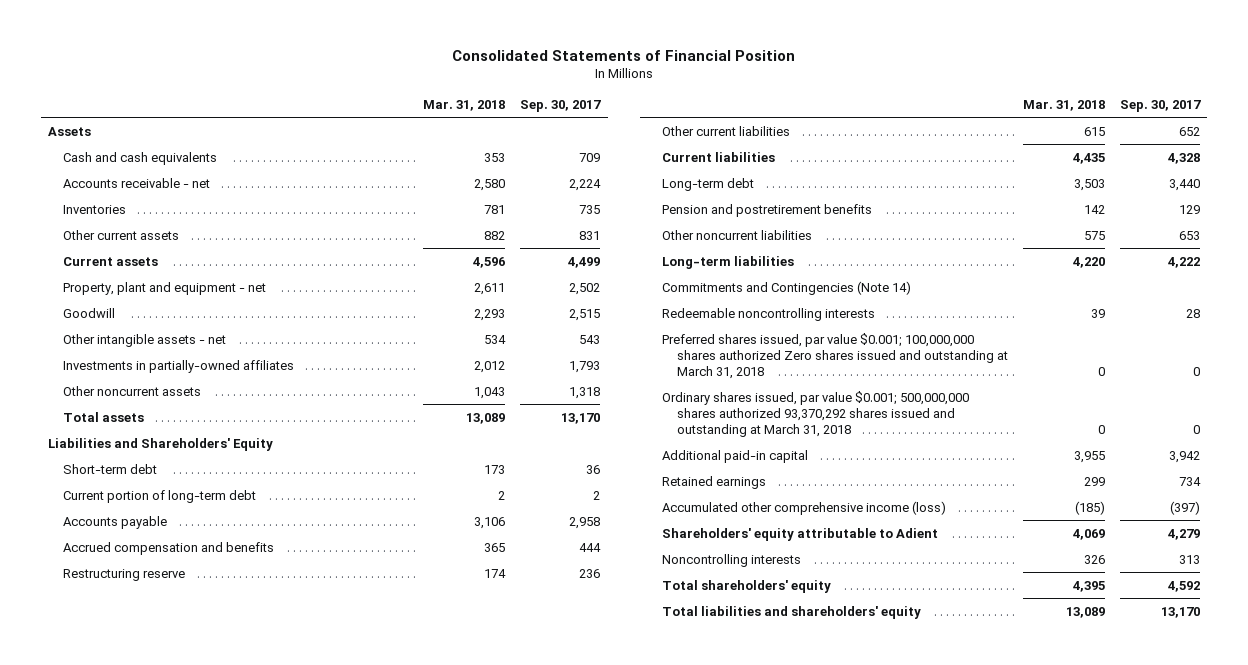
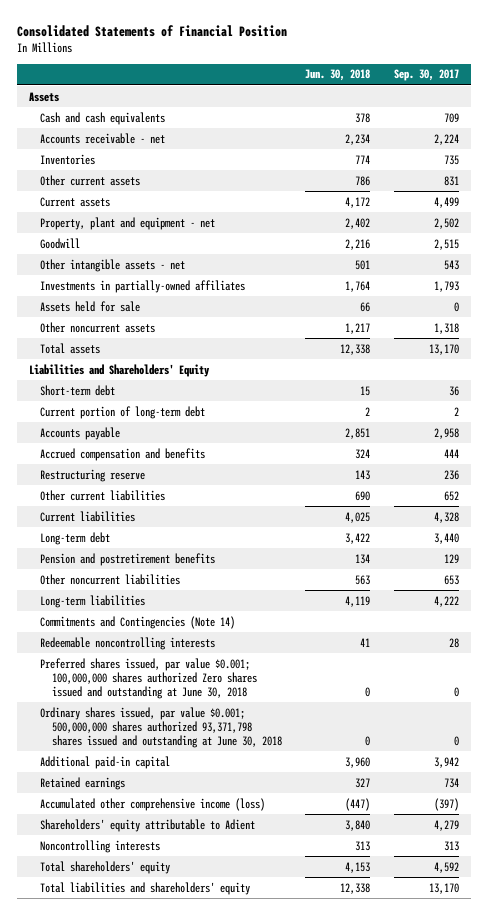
[423,99,506,111] Mar. 31, 2018 -> none
none -> [305,69,371,82] Jun. 30, 2018
none -> [40,300,141,312] Assets held for sale
[662,332,1008,379] Preferred shares issued, par value $0.001; 100,000,000 shares authorized Zero shares issued and outstanding at March 31, 2018 -> [40,657,257,699] Preferred shares issued, par value $0.001; 100,000,000 shares authorized Zero shares issued and outstanding at June 30, 2018
[662,390,970,437] Ordinary shares issued, par value $0.001; 500,000,000 shares authorized 93,370,292 shares issued and outstanding at March 31, 2018 -> [40,706,282,748] Ordinary shares issued, par value $0.001; 500,000,000 shares authorized 93,371,798 shares issued and outstanding at June 30, 2018

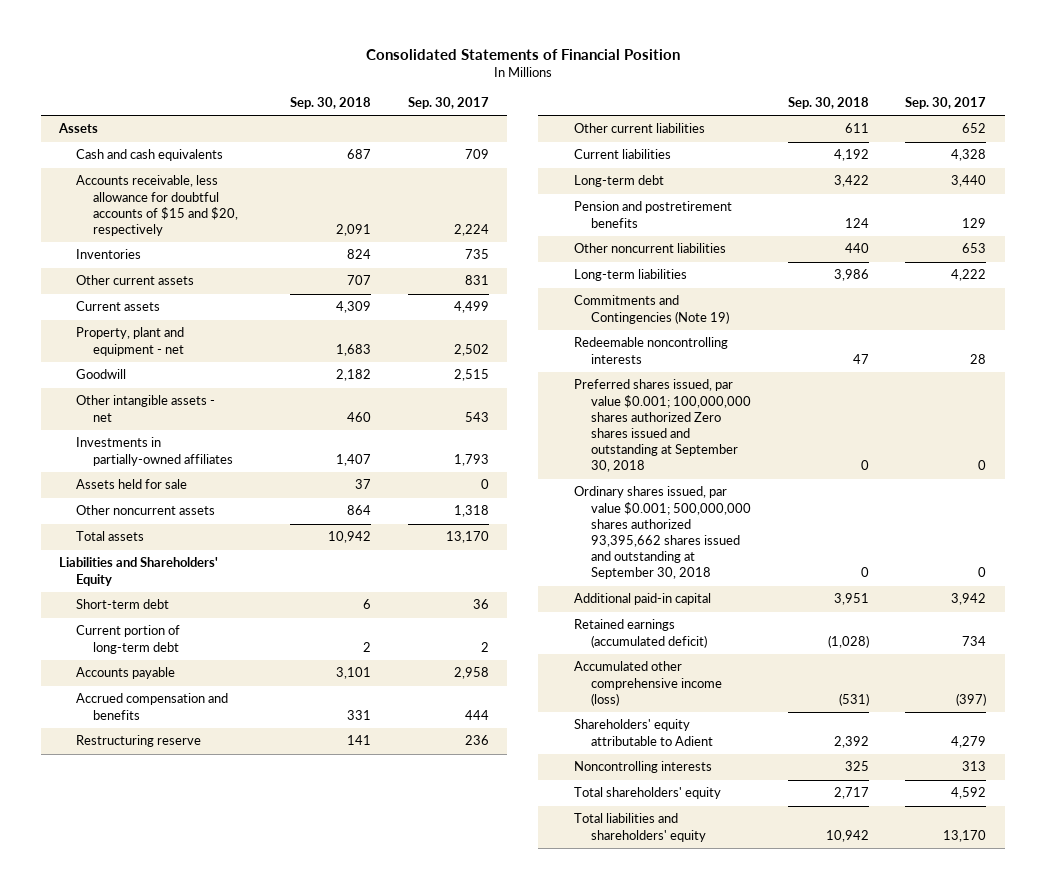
[305,69,371,82] Jun. 30, 2018 -> none
none -> [289,97,371,110] Sep. 30, 2018
[40,132,166,144] Accounts receivable - net -> [76,175,238,237] Accounts receivable, less allowance for doubtful accounts of $15 and $20, respectively
[40,615,236,629] Commitments and Contingencies (Note 14) -> [573,295,729,324] Commitments and Contingencies (Note 19)
[40,657,257,699] Preferred shares issued, par value $0.001; 100,000,000 shares authorized Zero shares issued and outstanding at June 30, 2018 -> [573,379,751,473] Preferred shares issued, par value $0.001; 100,000,000 shares authorized Zero shares issued and outstanding at September 30, 2018
[40,706,282,748] Ordinary shares issued, par value $0.001; 500,000,000 shares authorized 93,371,798 shares issued and outstanding at June 30, 2018 -> [573,486,751,580] Ordinary shares issued, par value $0.001; 500,000,000 shares authorized 93,395,662 shares issued and outstanding at September 30, 2018
[40,776,126,790] Retained earnings -> [573,619,707,648] Retained earnings (accumulated deficit)

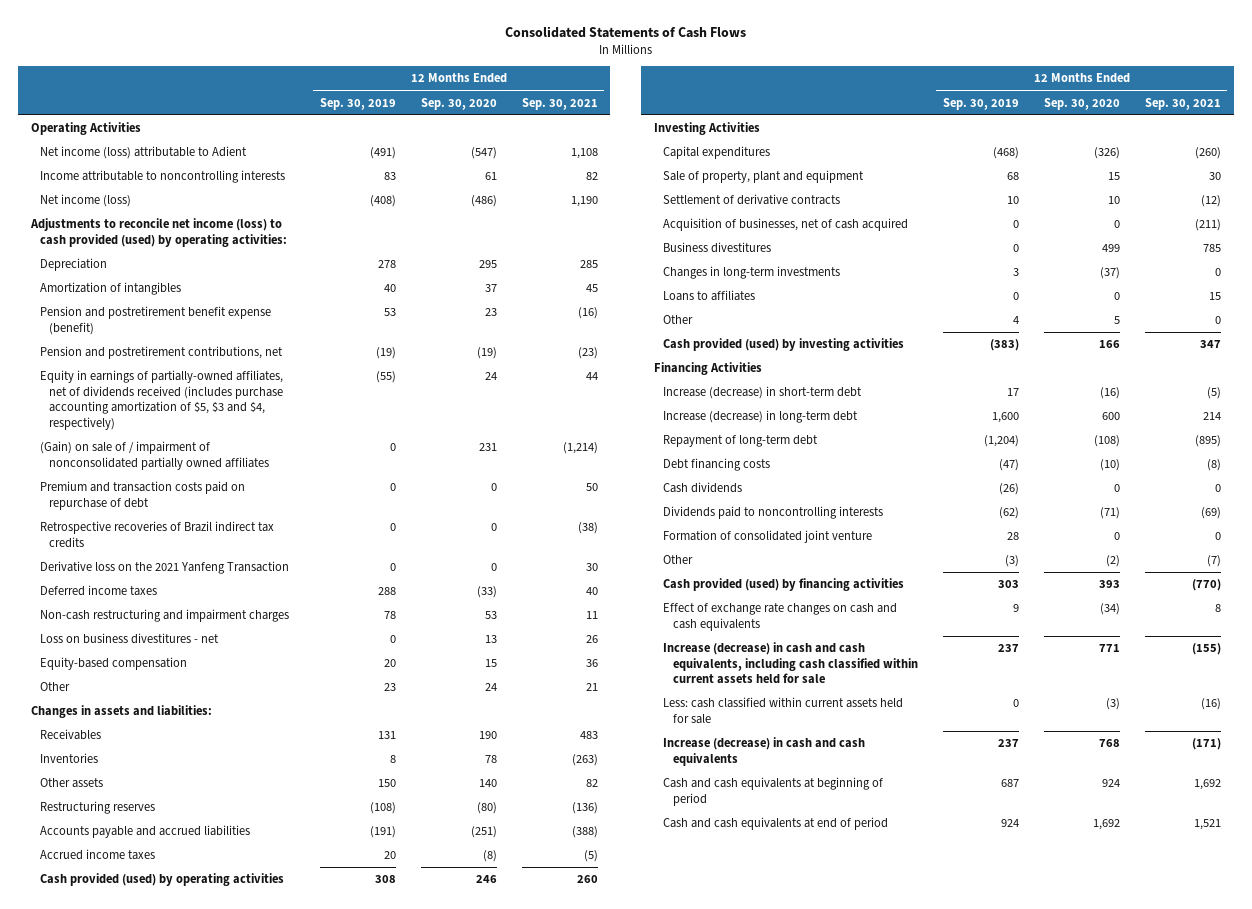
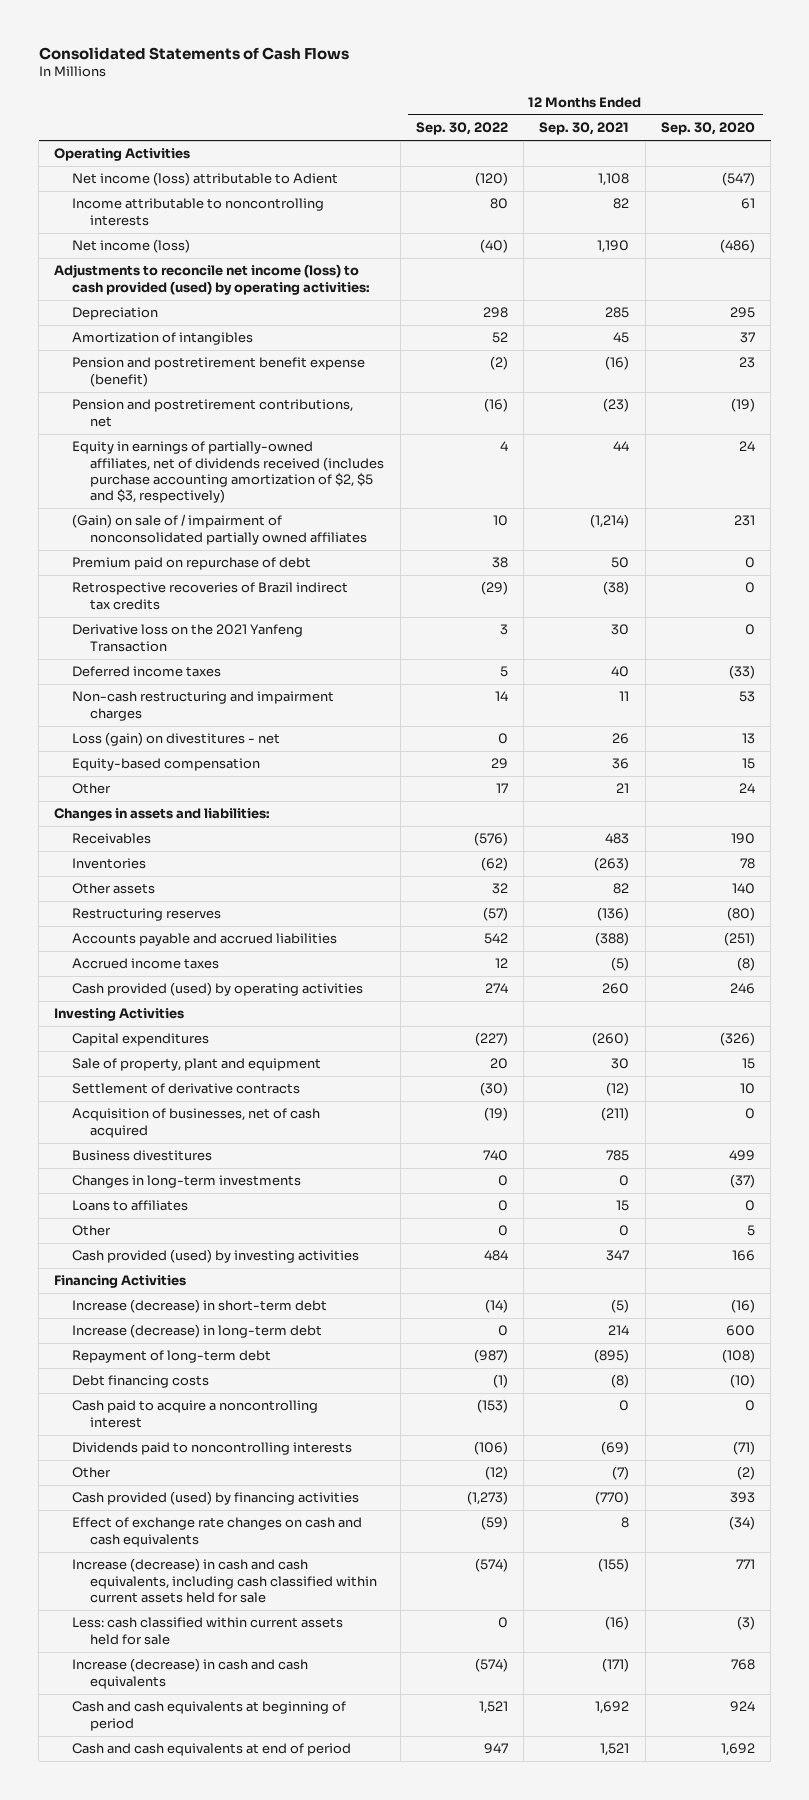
[319,97,396,110] Sep. 30, 2019 -> none
none -> [415,122,508,136] Sep. 30, 2022
[40,370,284,430] Equity in earnings of partially-owned affiliates, net of dividends received (includes purchase accounting amortization of $5, $3 and $4, respectively) -> [72,441,385,504] Equity in earnings of partially-owned affiliates, net of dividends received (includes purchase accounting amortization of $2, $5 and $3, respectively)
[40,481,246,510] Premium and transaction costs paid on repurchase of debt -> [72,557,312,571] Premium paid on repurchase of debt
[40,633,220,645] Loss on business divestitures - net -> [72,732,281,747] Loss (gain) on divestitures - net
[663,482,743,494] Cash dividends -> none
none -> [72,1400,319,1428] Cash paid to acquire a noncontrolling interest
[663,530,873,544] Formation of consolidated joint venture -> none

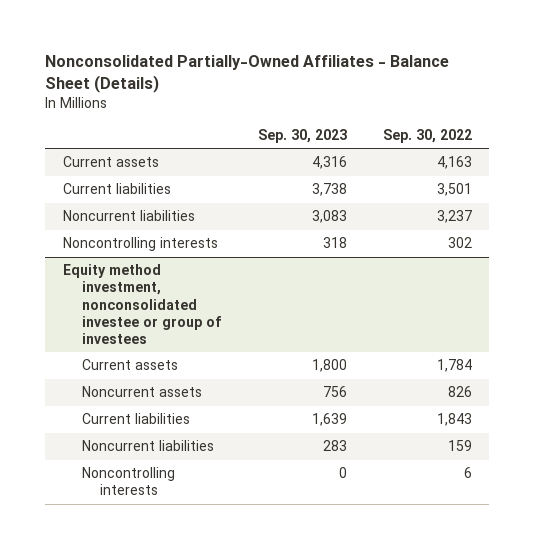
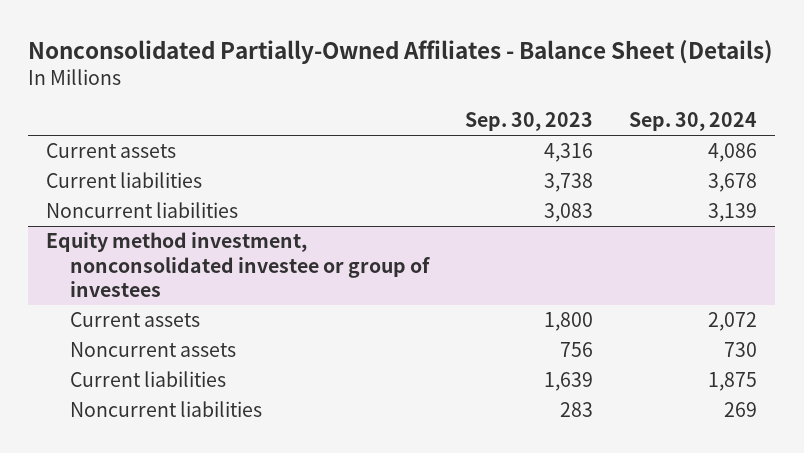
[382,129,472,144] Sep. 30, 2022 -> none
none -> [629,112,758,132] Sep. 30, 2024
[63,237,219,252] Noncontrolling interests -> none
[81,467,175,496] Noncontrolling interests -> none

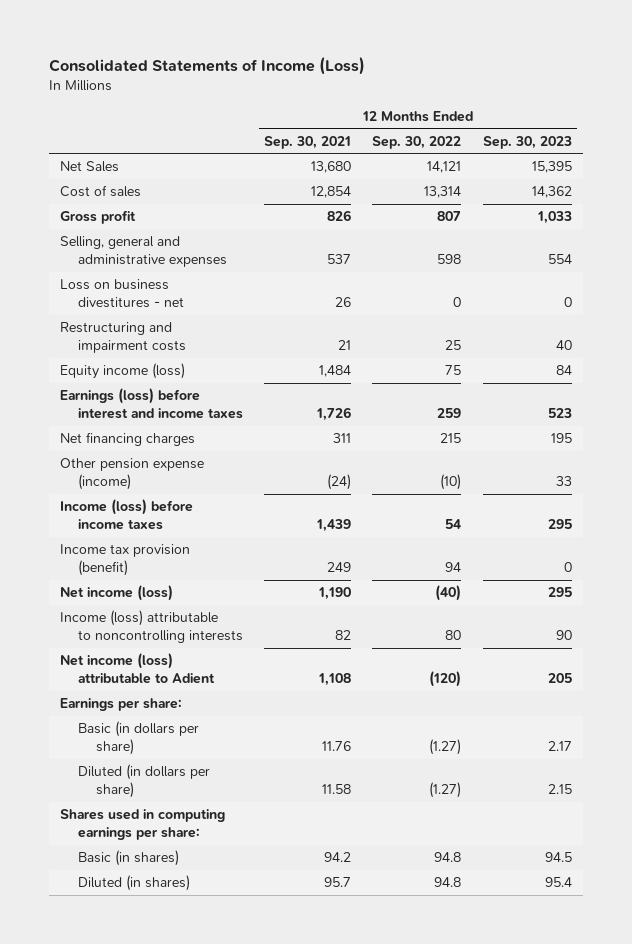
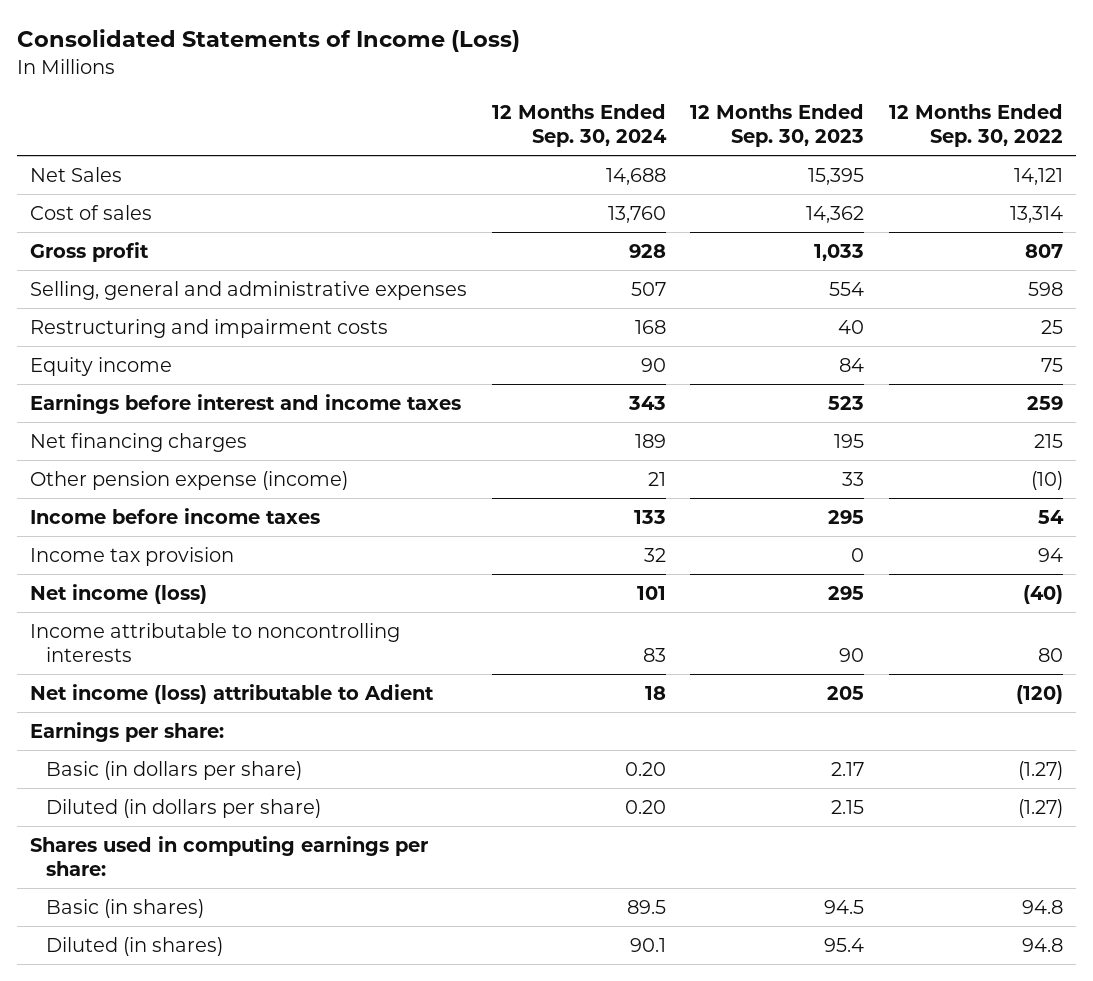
[264,135,352,149] Sep. 30, 2021 -> none
none -> [491,103,667,147] 12 Months Ended Sep. 30, 2024
[59,279,184,309] Loss on business divestitures - net -> none
[59,363,185,380] Equity income (loss) -> [29,356,172,376] Equity income
[59,388,243,420] Earnings (loss) before interest and income taxes -> [29,393,461,414] Earnings before interest and income taxes
[59,499,193,531] Income (loss) before income taxes -> [29,507,320,524] Income before income taxes
[59,544,190,577] Income tax provision (benefit) -> [29,546,234,566] Income tax provision
[59,610,243,644] Income (loss) attributable to noncontrolling interests -> [29,622,400,662] Income attributable to noncontrolling interests

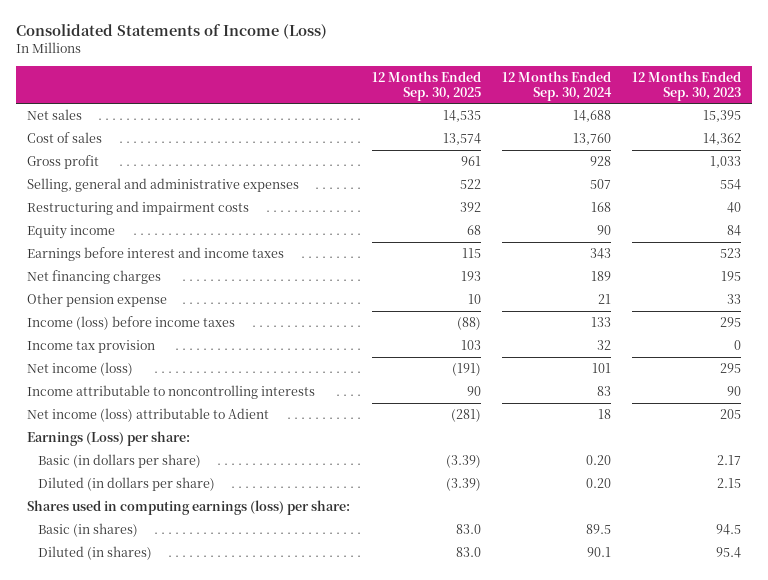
[889,103,1064,147] 12 Months Ended Sep. 30, 2022 -> none
none -> [371,70,481,101] 12 Months Ended Sep. 30, 2025
[29,166,122,182] Net Sales -> [27,109,83,121] Net sales
[29,470,348,490] Other pension expense (income) -> [27,293,168,308] Other pension expense
[29,507,320,524] Income before income taxes -> [27,316,236,331] Income (loss) before income taxes
[29,721,224,742] Earnings per share: -> [27,431,191,447] Earnings (Loss) per share:
[29,835,428,876] Shares used in computing earnings per share: -> [27,500,351,516] Shares used in computing earnings (loss) per share:

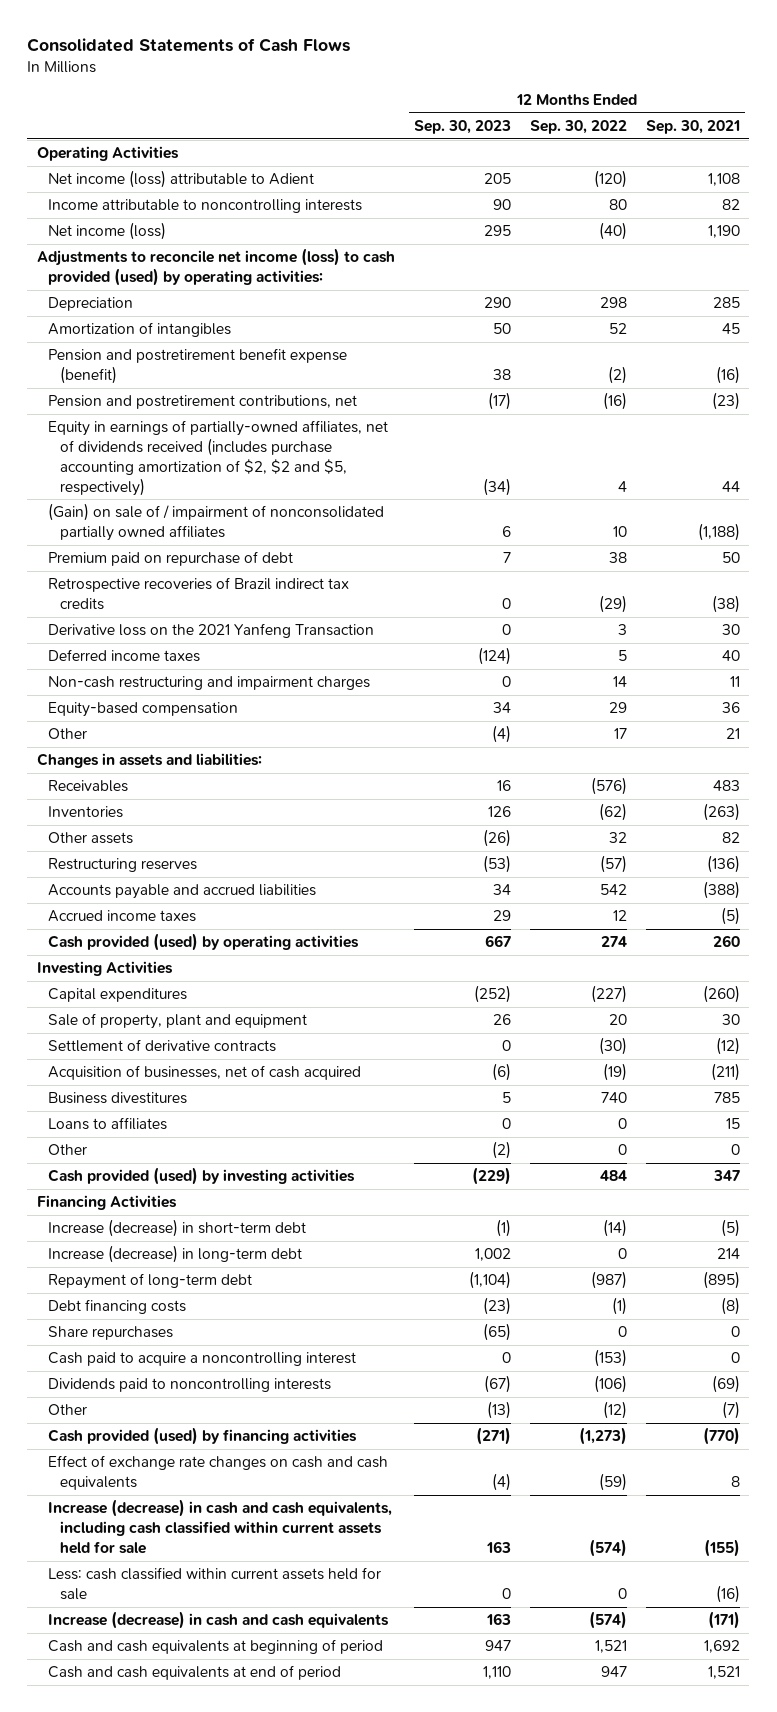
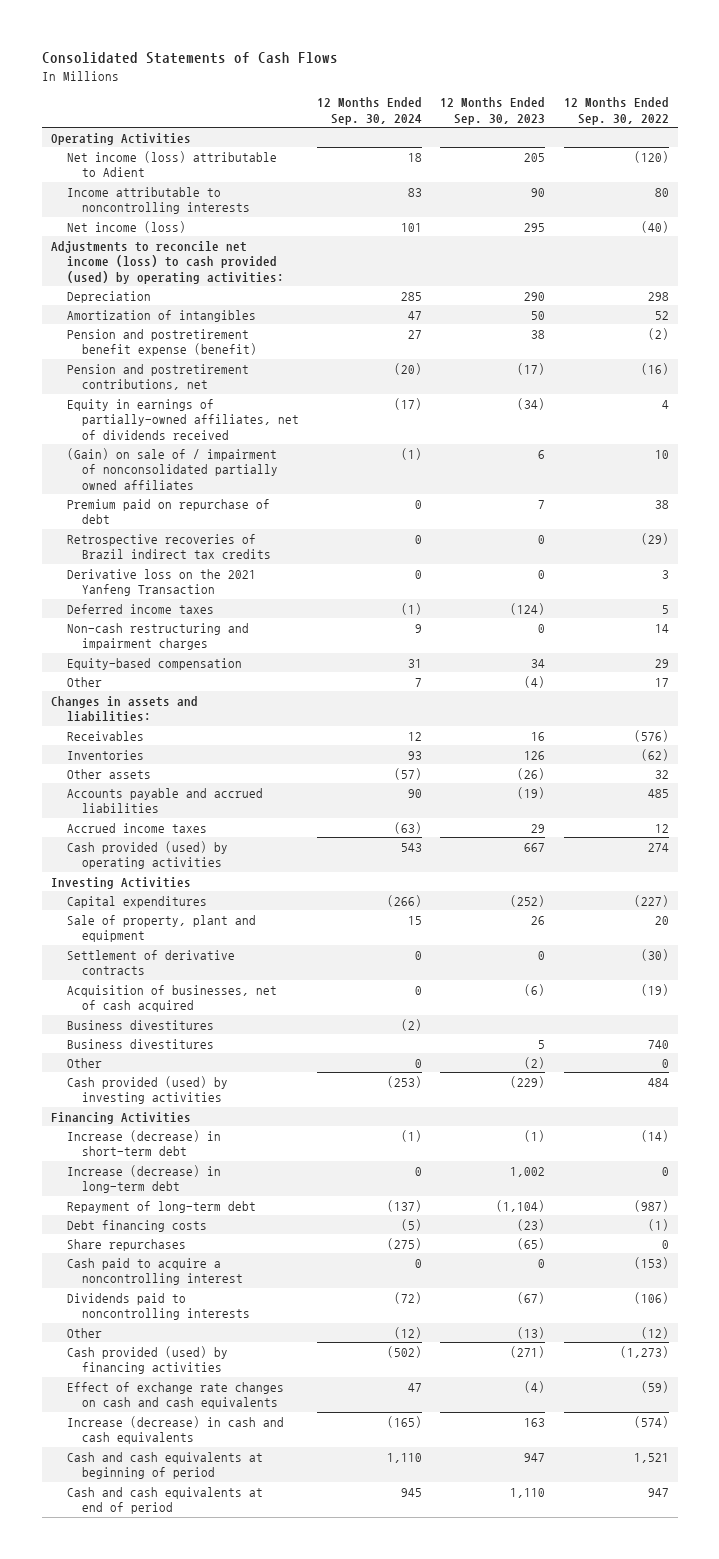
[645,120,740,135] Sep. 30, 2021 -> none
none -> [317,97,423,126] 12 Months Ended Sep. 30, 2024
[48,420,389,496] Equity in earnings of partially-owned affiliates, net of dividends received (includes purchase accounting amortization of $2, $2 and $5, respectively) -> [66,398,300,440] Equity in earnings of partially-owned affiliates, net of dividends received
[48,858,198,873] Restructuring reserves -> none
[492,884,511,896] 34 -> [517,786,546,799] (19)
[599,884,627,896] 542 -> [647,788,669,798] 485
none -> [66,1019,214,1030] Business divestitures
[48,1117,168,1131] Loans to affiliates -> none
[48,1499,393,1554] Increase (decrease) in cash and cash equivalents, including cash classified within current assets held for sale -> none
[48,1567,382,1600] Less: cash classified within current assets held for sale -> none

